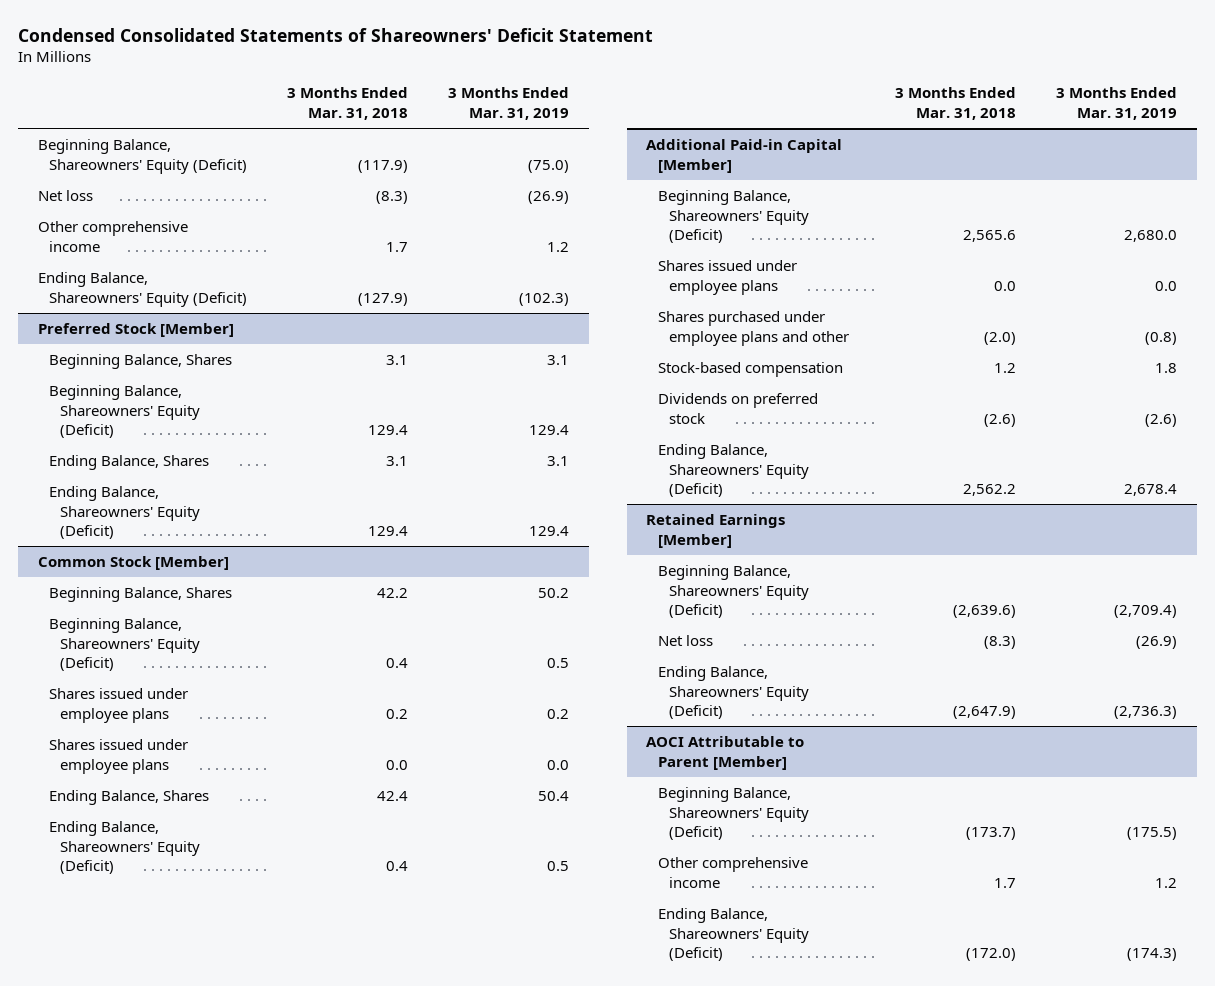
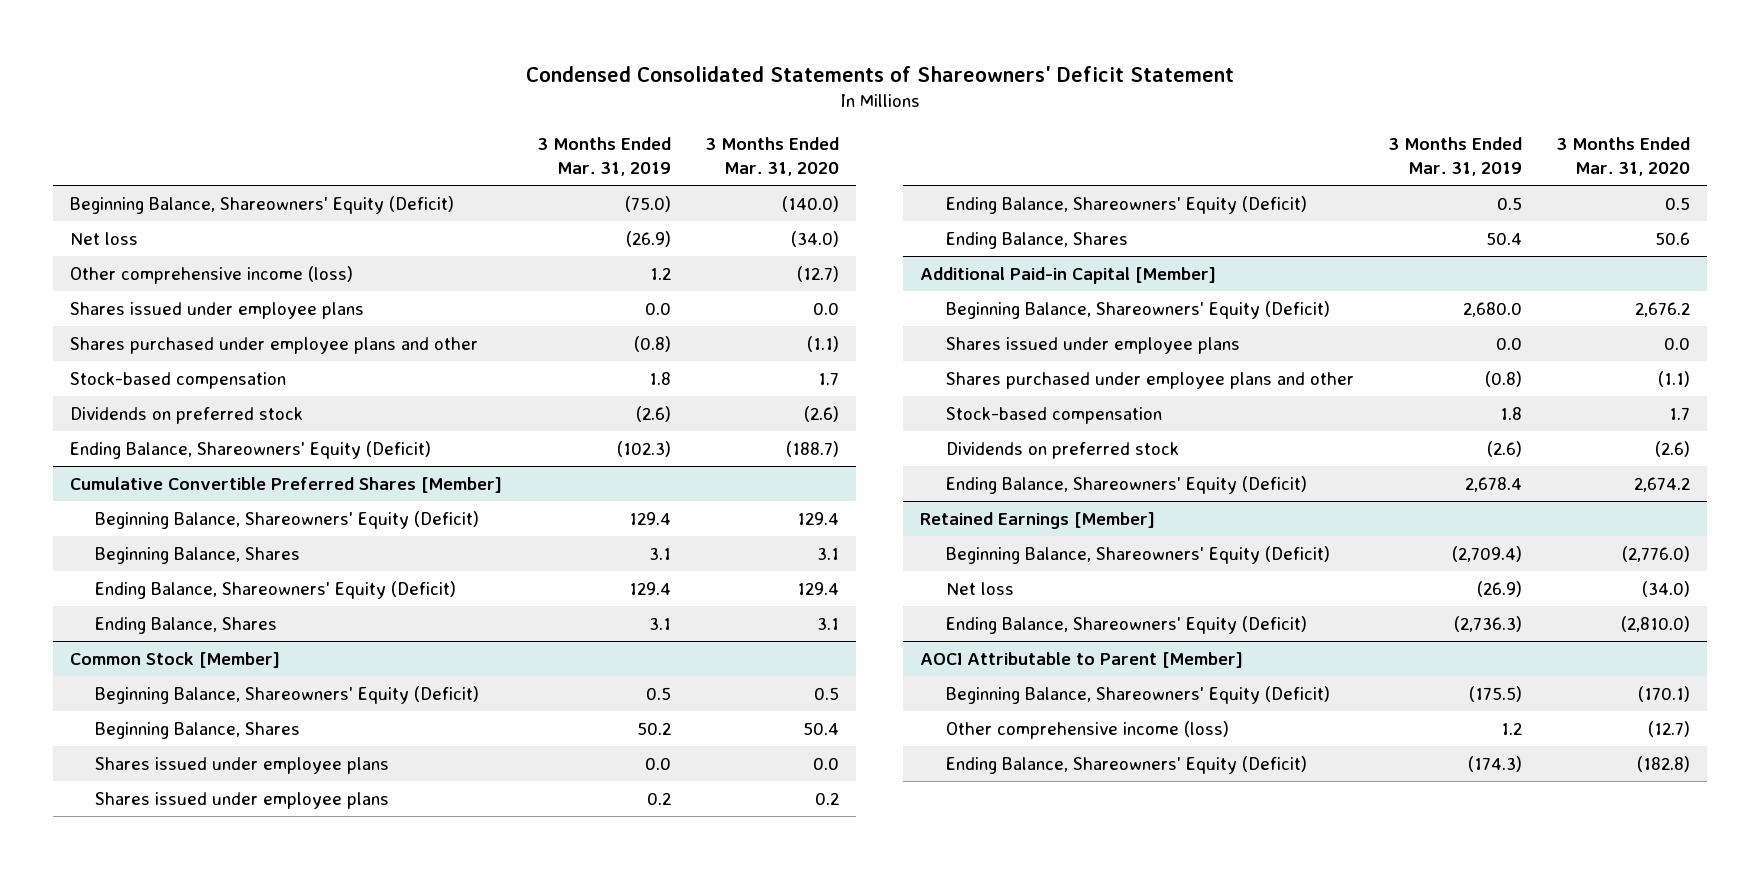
[286,87,408,120] 3 Months Ended Mar. 31, 2018 -> none
none -> [705,136,840,176] 3 Months Ended Mar. 31, 2020
[37,221,188,252] Other comprehensive income -> [69,265,353,284] Other comprehensive income (loss)
none -> [69,301,364,319] Shares issued under employee plans
none -> [69,336,478,354] Shares purchased under employee plans and other
none -> [69,371,286,389] Stock-based compensation
none -> [69,406,303,424] Dividends on preferred stock
[49,354,233,370] Beginning Balance, Shares -> none
[37,323,234,338] Preferred Stock [Member] -> [69,476,502,493] Cumulative Convertible Preferred Shares [Member]
[49,455,210,471] Ending Balance, Shares -> [95,546,301,564] Beginning Balance, Shares
none -> [95,616,278,634] Ending Balance, Shares
[49,587,233,603] Beginning Balance, Shares -> [95,721,301,739] Beginning Balance, Shares
[49,688,189,723] Shares issued under employee plans -> [95,791,390,809] Shares issued under employee plans
[49,790,210,806] Ending Balance, Shares -> [945,231,1128,249] Ending Balance, Shares
[657,857,808,888] Other comprehensive income -> [945,720,1229,739] Other comprehensive income (loss)

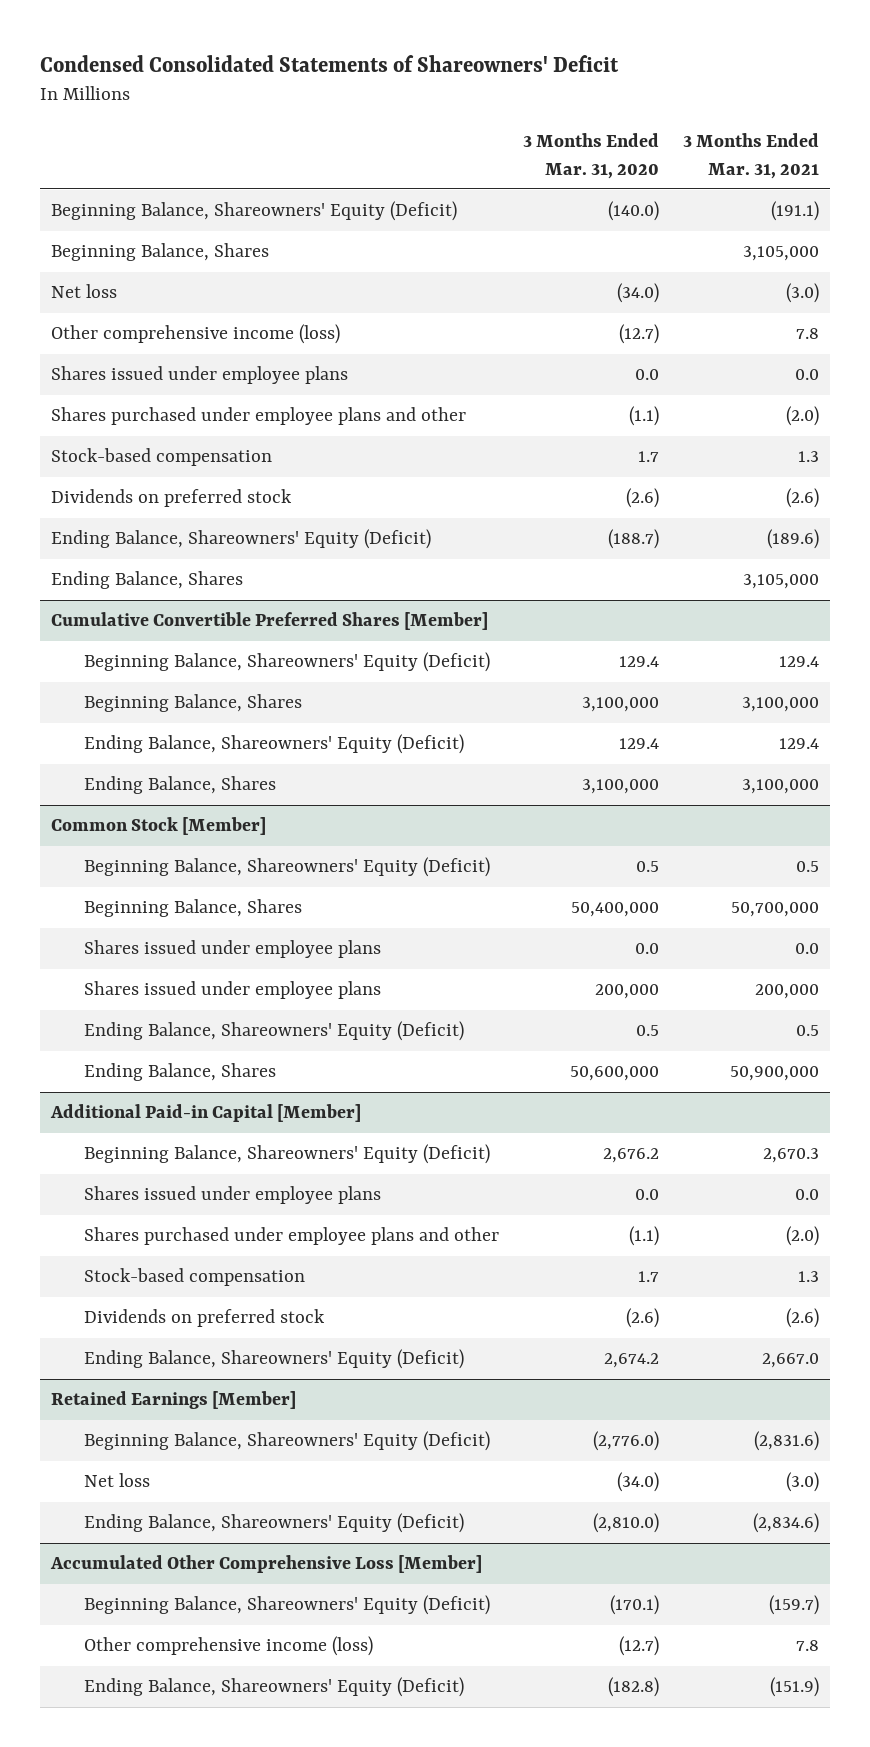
[525,65,1234,82] Condensed Consolidated Statements of Shareowners' Deficit Statement -> [39,54,619,72] Condensed Consolidated Statements of Shareowners' Deficit
[537,136,672,176] 3 Months Ended Mar. 31, 2019 -> none
none -> [682,133,819,179] 3 Months Ended Mar. 31, 2021
none -> [51,243,270,262] Beginning Balance, Shares
none -> [51,571,244,590] Ending Balance, Shares
[817,546,840,560] 3.1 -> [581,697,659,713] 3,100,000
[817,616,840,630] 3.1 -> [581,779,659,795] 3,100,000
[803,721,840,735] 50.4 -> [570,902,659,918] 50,400,000
[815,791,840,805] 0.2 -> [594,984,659,1000] 200,000
[1654,231,1690,245] 50.6 -> [569,1066,659,1082] 50,600,000
[920,651,1244,668] AOCI Attributable to Parent [Member] -> [50,1555,483,1574] Accumulated Other Comprehensive Loss [Member]

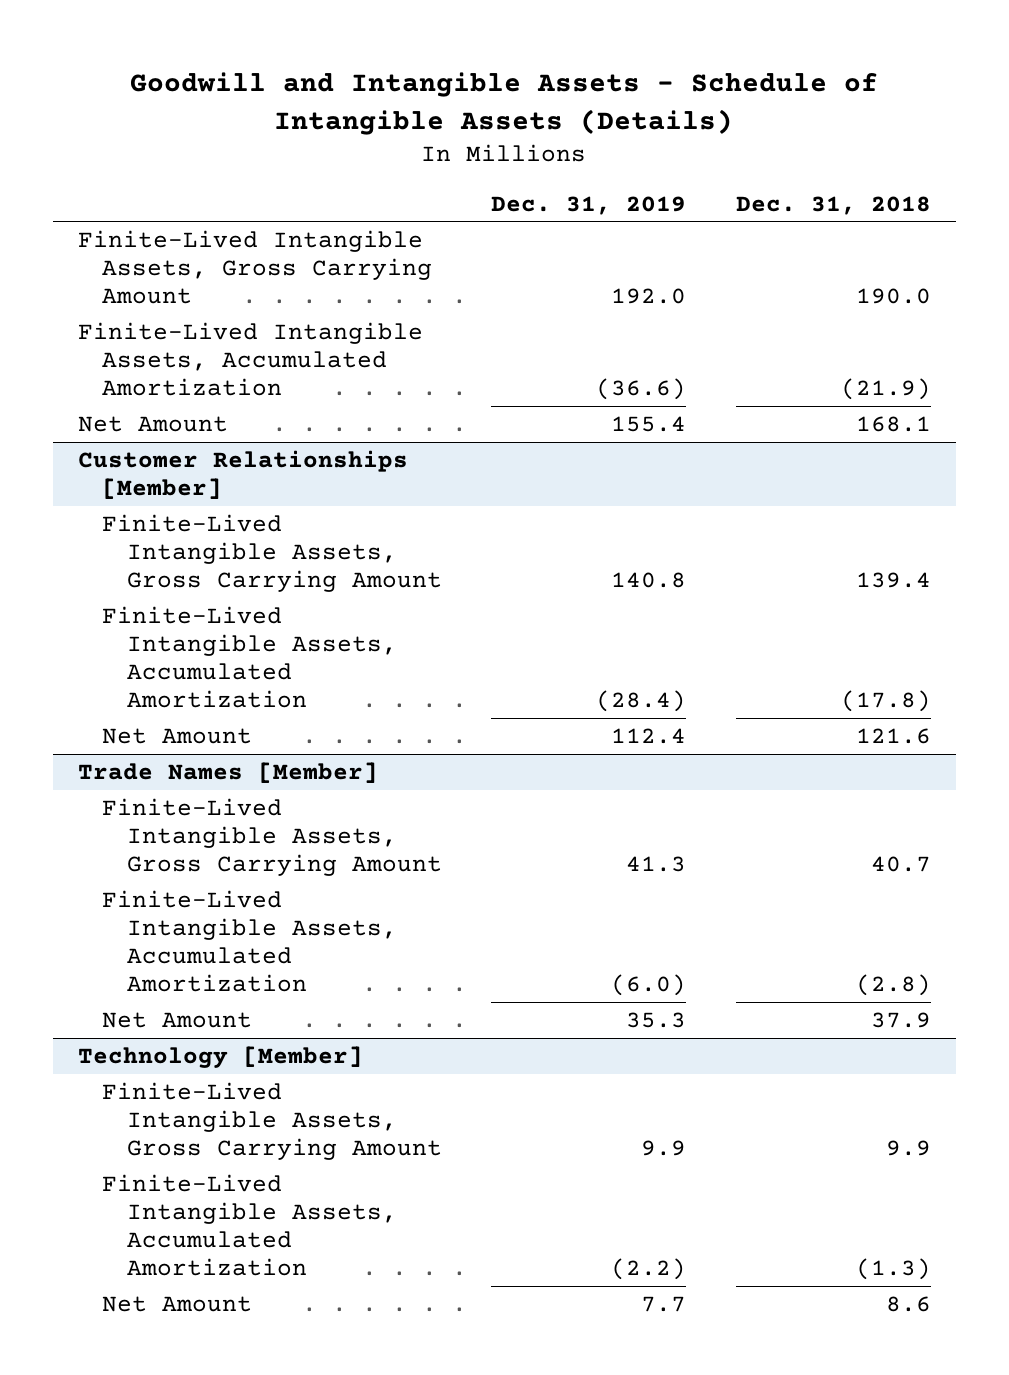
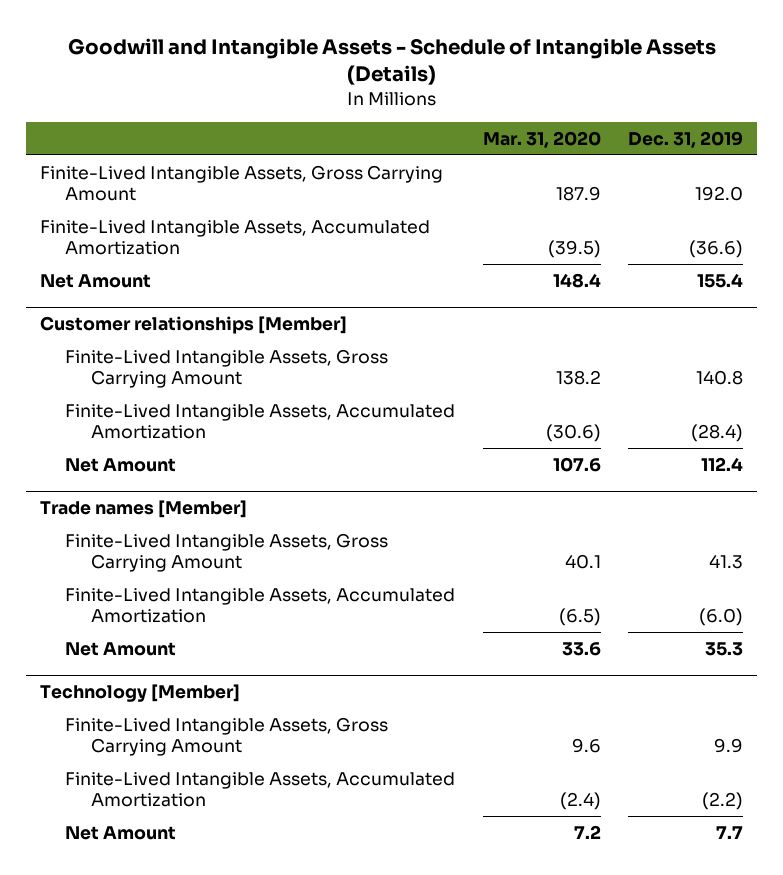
[735,195,931,215] Dec. 31, 2018 -> none
none -> [482,131,601,149] Mar. 31, 2020
[77,449,408,500] Customer Relationships [Member] -> [40,316,348,335] Customer relationships [Member]
[77,761,378,783] Trade Names [Member] -> [40,500,248,519] Trade names [Member]

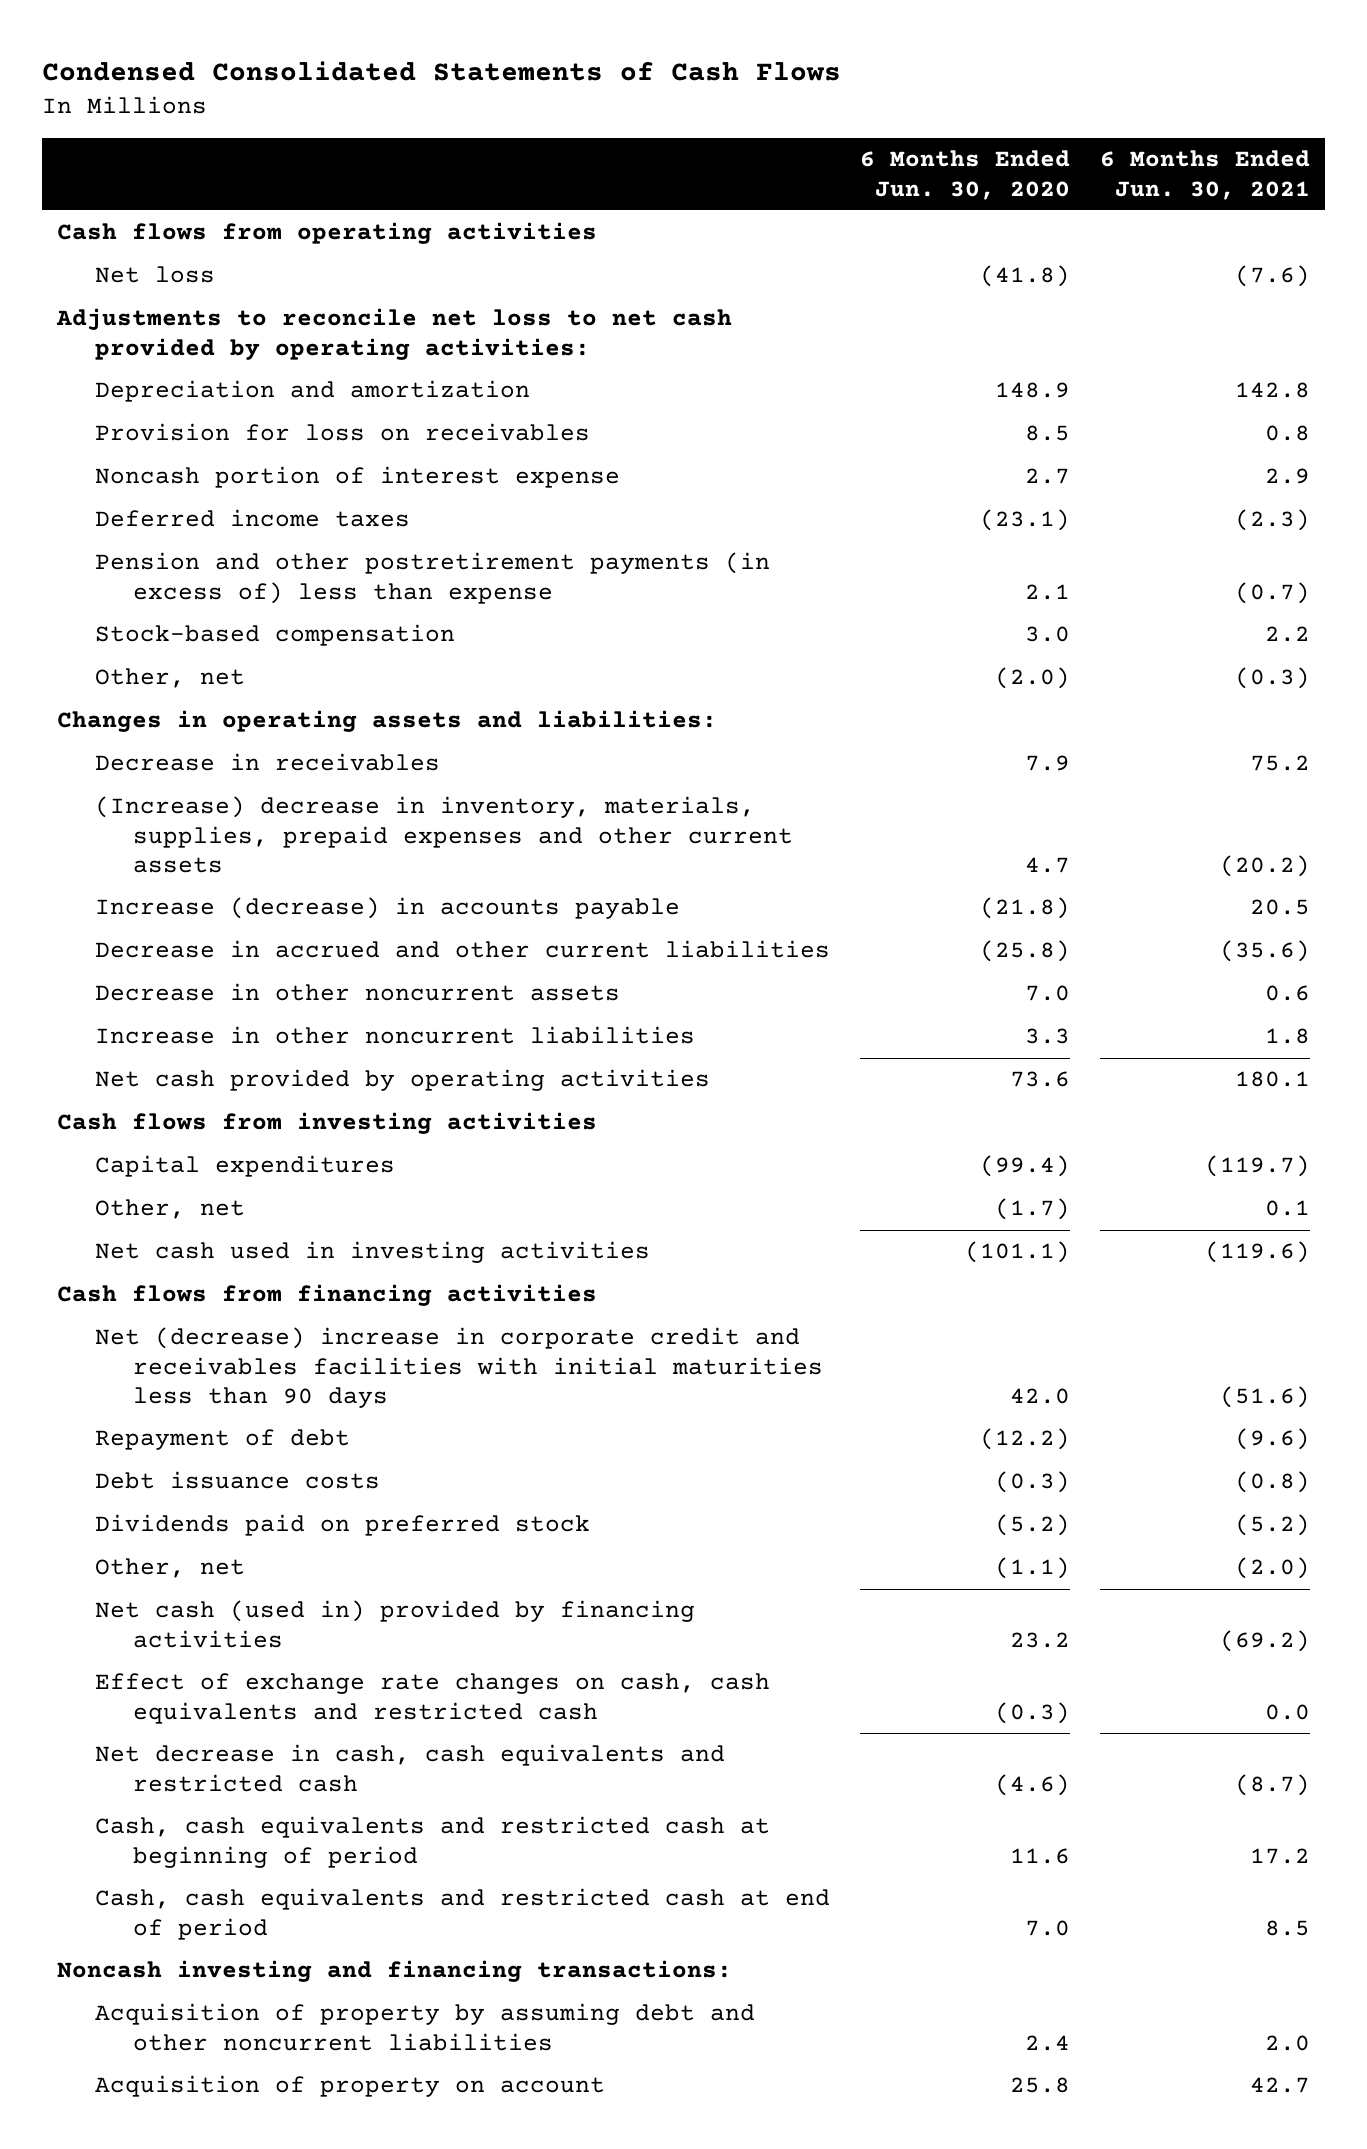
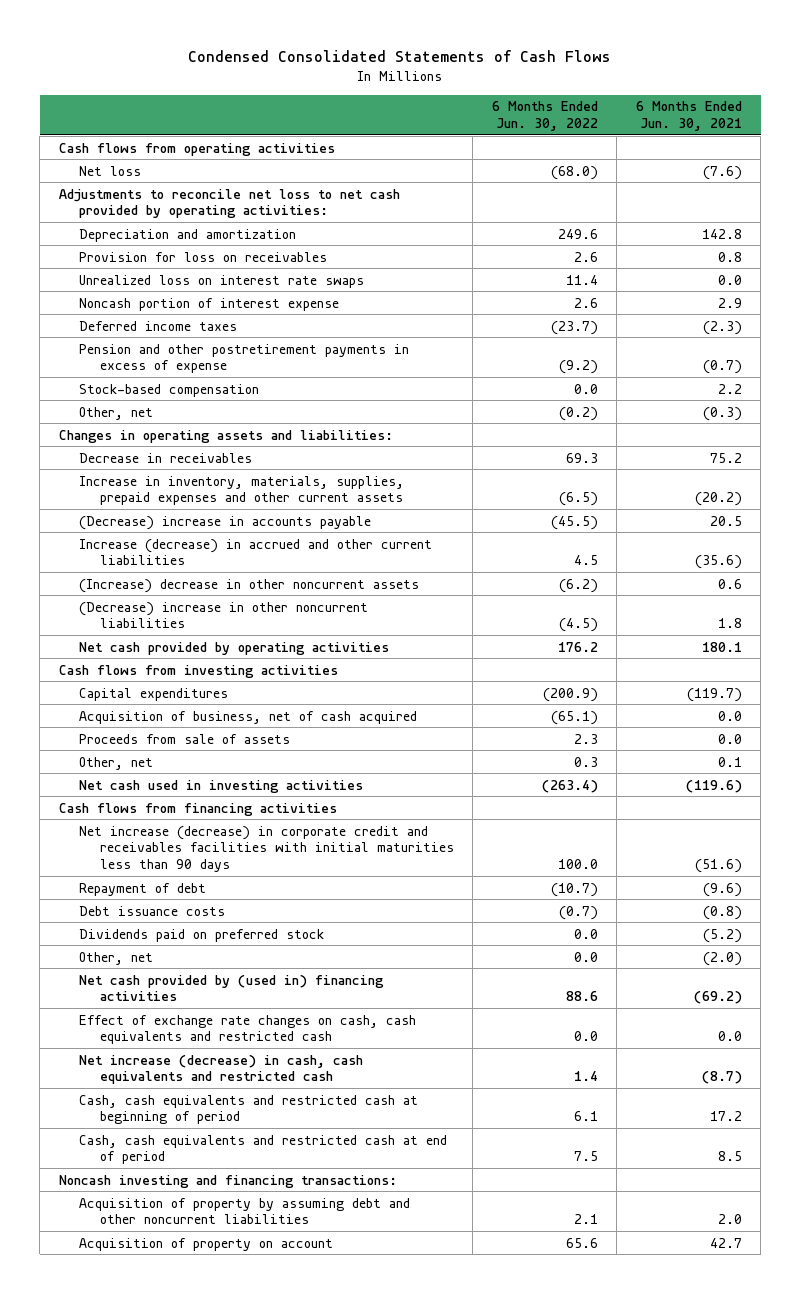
[860,150,1071,200] 6 Months Ended Jun. 30, 2020 -> none
none -> [491,101,598,131] 6 Months Ended Jun. 30, 2022
none -> [79,274,365,288] Unrealized loss on interest rate swaps
[95,552,771,604] Pension and other postretirement payments (in excess of) less than expense -> [79,343,410,374] Pension and other postretirement payments in excess of expense
[95,796,794,874] (Increase) decrease in inventory, materials, supplies, prepaid expenses and other current assets -> [79,475,405,506] Increase in inventory, materials, supplies, prepaid expenses and other current assets
[95,897,681,920] Increase (decrease) in accounts payable -> [79,515,372,530] (Decrease) increase in accounts payable
[95,940,831,959] Decrease in accrued and other current liabilities -> [79,538,433,566] Increase (decrease) in accrued and other current liabilities
[95,983,621,1002] Decrease in other noncurrent assets -> [79,578,420,593] (Increase) decrease in other noncurrent assets
[95,1026,696,1045] Increase in other noncurrent liabilities -> [79,601,369,629] (Decrease) increase in other noncurrent liabilities
none -> [79,710,418,724] Acquisition of business, net of cash acquired
none -> [79,733,291,744] Proceeds from sale of assets
[95,1327,824,1409] Net (decrease) increase in corporate credit and receivables facilities with initial maturities less than 90 days -> [79,825,454,872] Net increase (decrease) in corporate credit and receivables facilities with initial maturities less than 90 days
[95,1600,696,1648] Net cash (used in) provided by financing activities -> [79,974,385,1002] Net cash provided by (used in) financing activities
[95,1744,726,1792] Net decrease in cash, cash equivalents and restricted cash -> [79,1054,364,1085] Net increase (decrease) in cash, cash equivalents and restricted cash

